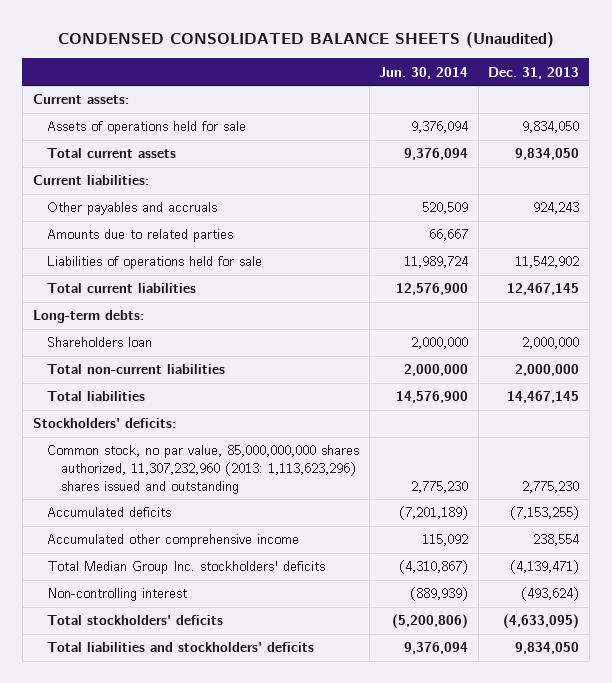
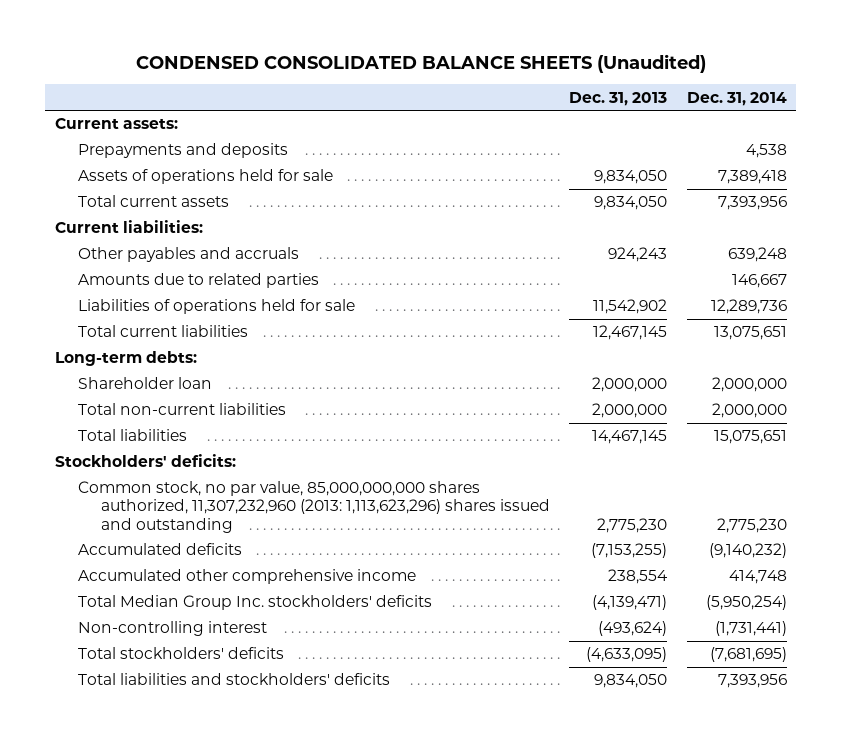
[379,66,469,79] Jun. 30, 2014 -> none
none -> [686,91,787,106] Dec. 31, 2014
none -> [77,143,288,159] Prepayments and deposits
[46,337,152,348] Shareholders loan -> [77,377,212,390] Shareholder loan

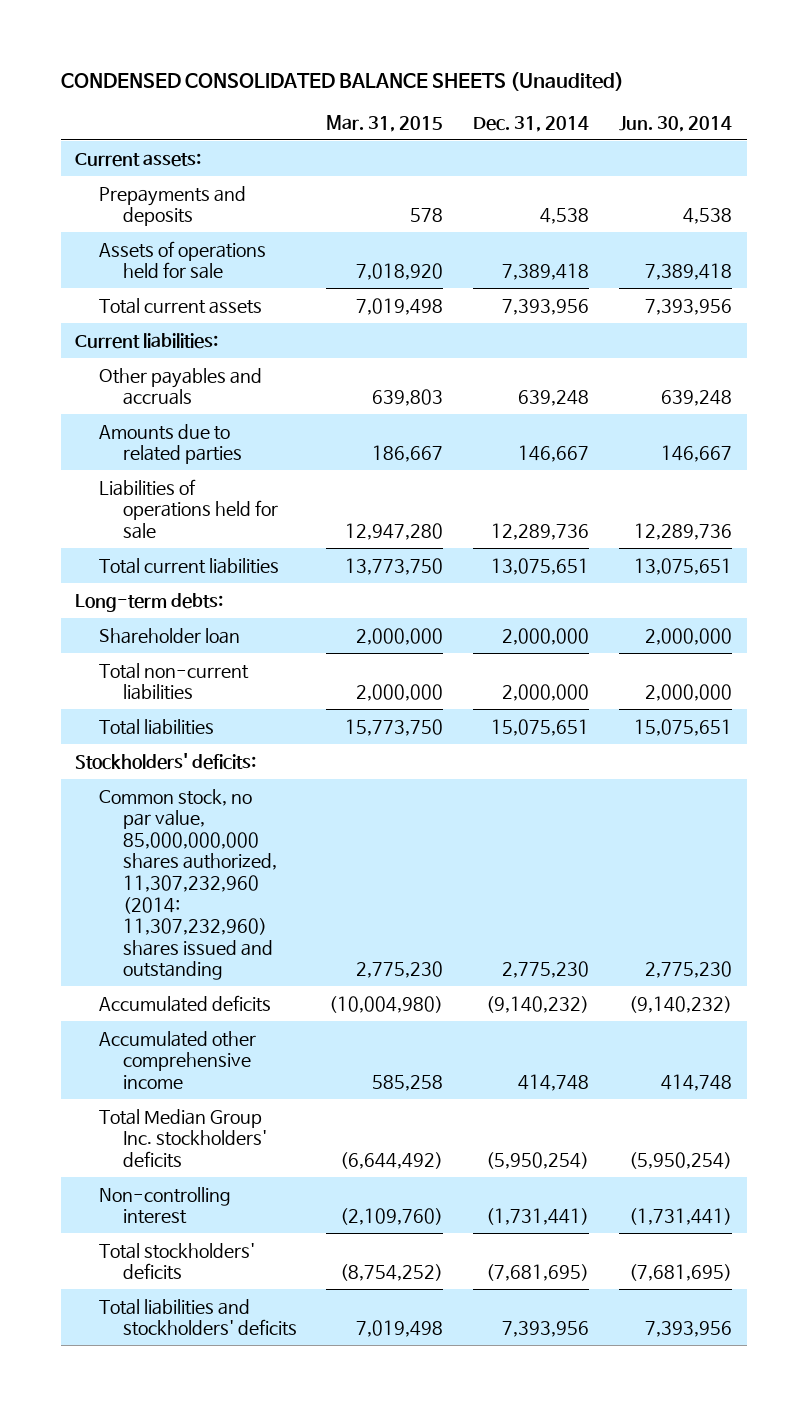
[569,91,668,106] Dec. 31, 2013 -> none
none -> [326,114,444,132] Mar. 31, 2015
none -> [618,115,732,132] Jun. 30, 2014
[77,481,551,533] Common stock, no par value, 85,000,000,000 shares authorized, 11,307,232,960 (2013: 1,113,623,296) shares issued and outstanding -> [99,788,277,981] Common stock, no par value, 85,000,000,000 shares authorized, 11,307,232,960 (2014: 11,307,232,960) shares issued and outstanding

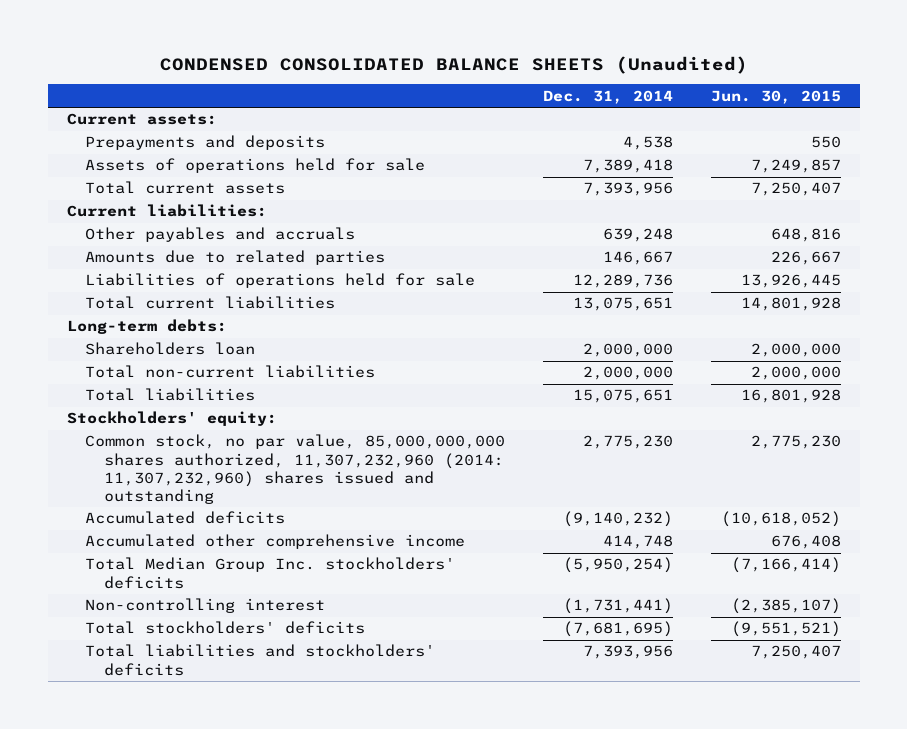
[326,114,444,132] Mar. 31, 2015 -> none
[618,115,732,132] Jun. 30, 2014 -> none
none -> [710,89,841,104] Jun. 30, 2015
[99,627,241,644] Shareholder loan -> [85,342,256,356] Shareholders loan
[75,752,257,770] Stockholders' deficits: -> [66,411,277,427] Stockholders' equity:

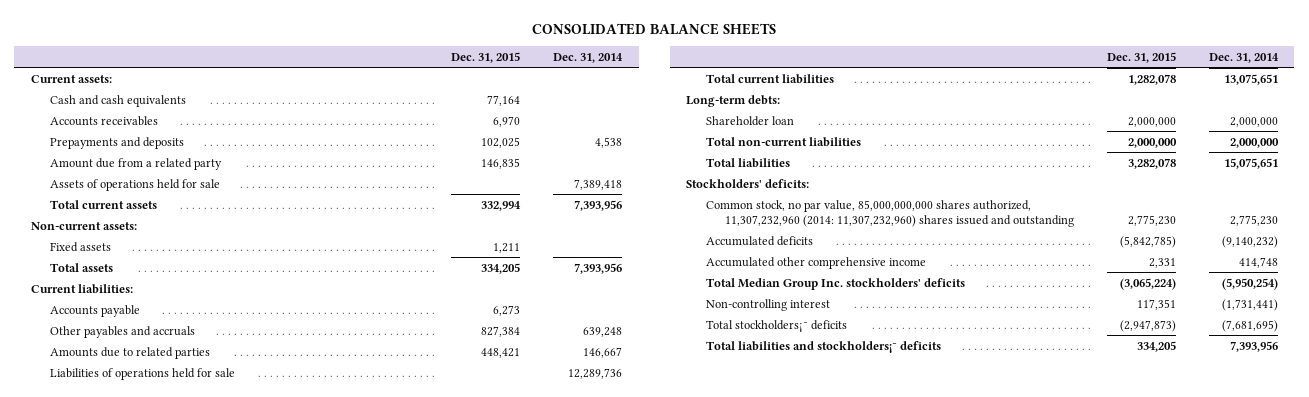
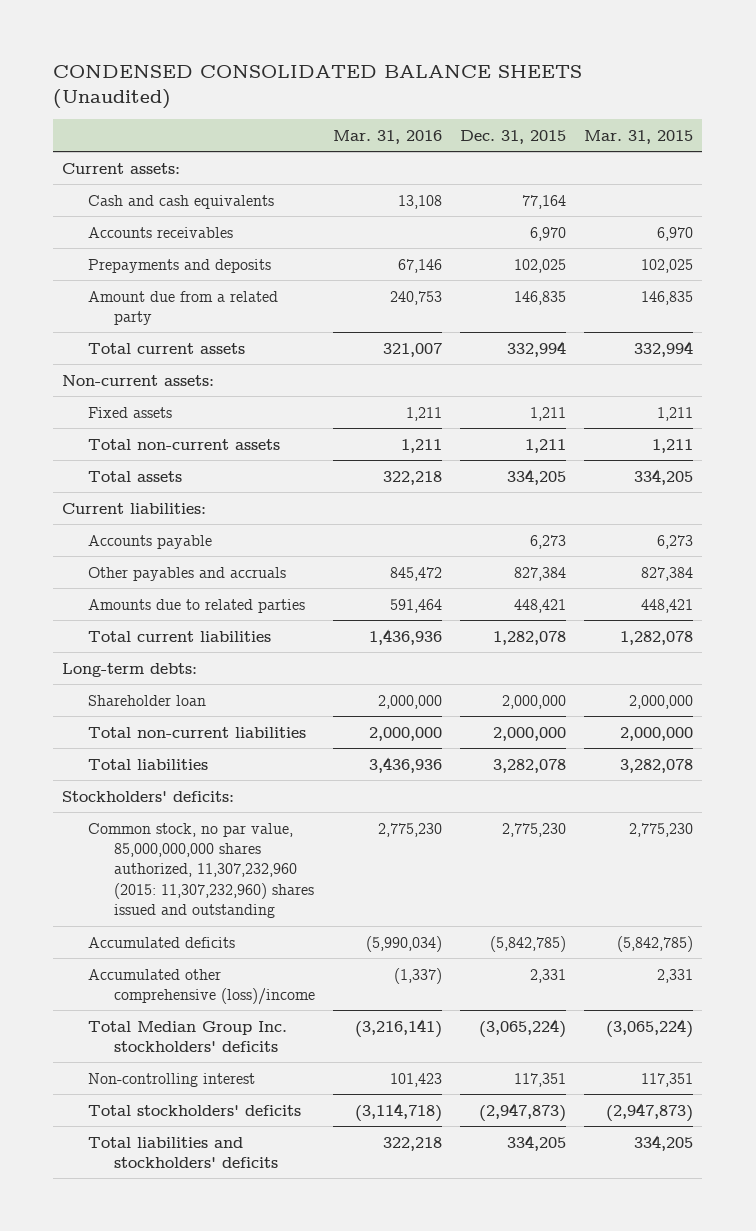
[532,22,777,35] CONSOLIDATED BALANCE SHEETS -> [53,65,583,110] CONDENSED CONSOLIDATED BALANCE SHEETS (Unaudited)
[553,52,624,63] Dec. 31, 2014 -> none
none -> [333,129,443,144] Mar. 31, 2016
none -> [584,129,694,144] Mar. 31, 2015
[50,178,221,191] Assets of operations held for sale -> none
none -> [88,438,281,450] Total non-current assets
[50,367,236,380] Liabilities of operations held for sale -> none
[705,199,1075,227] Common stock, no par value, 85,000,000,000 shares authorized, 11,307,232,960 (2014: 11,307,232,960) shares issued and outstanding -> [88,822,314,919] Common stock, no par value, 85,000,000,000 shares authorized, 11,307,232,960 (2015: 11,307,232,960) shares issued and outstanding
[705,256,926,269] Accumulated other comprehensive income -> [88,968,315,1006] Accumulated other comprehensive (loss)/income
[705,319,847,332] Total stockholders¡¯ deficits -> [88,1104,302,1116] Total stockholders' deficits
[705,340,941,353] Total liabilities and stockholders¡¯ deficits -> [88,1136,278,1169] Total liabilities and stockholders' deficits

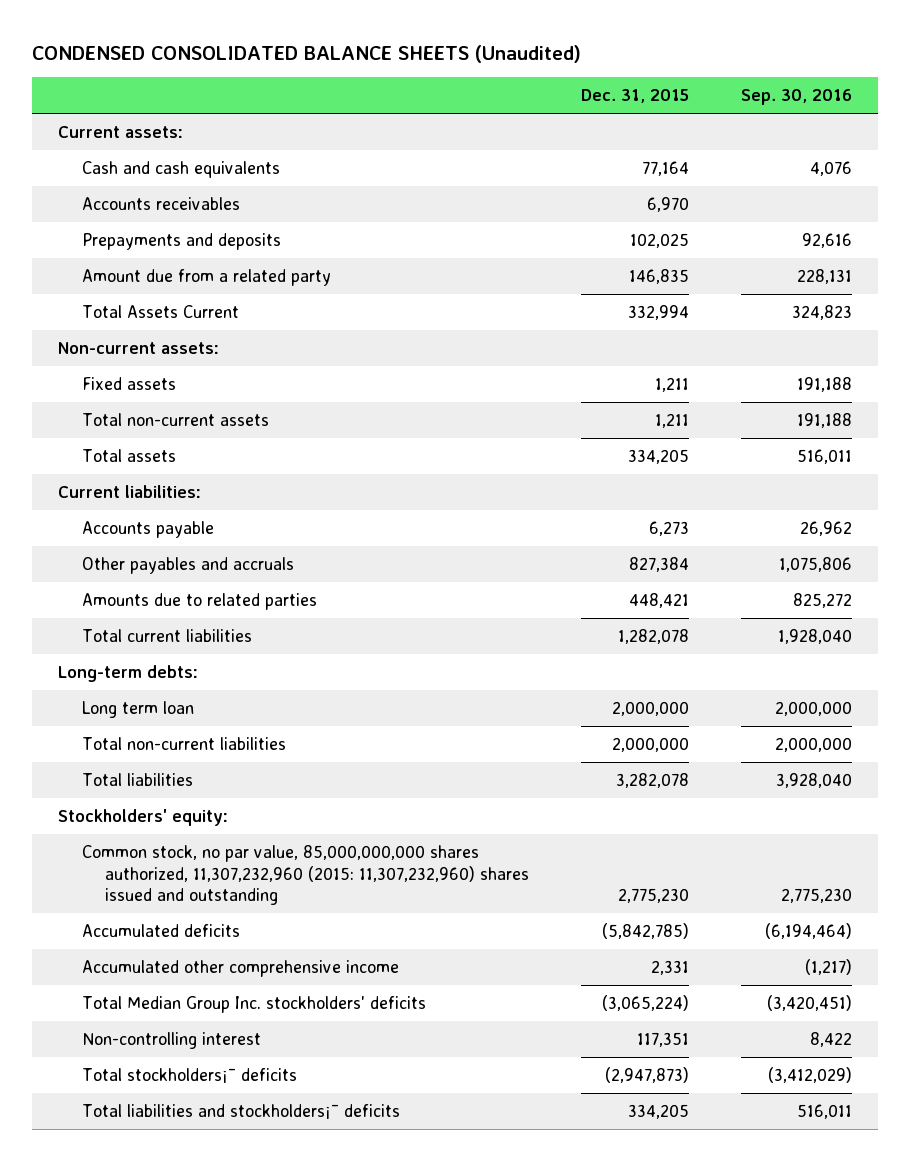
[333,129,443,144] Mar. 31, 2016 -> none
[584,129,694,144] Mar. 31, 2015 -> none
none -> [741,89,853,106] Sep. 30, 2016
[88,342,246,354] Total current assets -> [81,304,239,318] Total Assets Current
[88,694,207,706] Shareholder loan -> none
none -> [81,700,194,718] Long term loan
[62,790,235,802] Stockholders' deficits: -> [58,808,229,826] Stockholders' equity:
[88,968,315,1006] Accumulated other comprehensive (loss)/income -> [81,959,399,977] Accumulated other comprehensive income
[88,1104,302,1116] Total stockholders' deficits -> [81,1067,297,1083] Total stockholders¡¯ deficits
[88,1136,278,1169] Total liabilities and stockholders' deficits -> [81,1103,400,1119] Total liabilities and stockholders¡¯ deficits

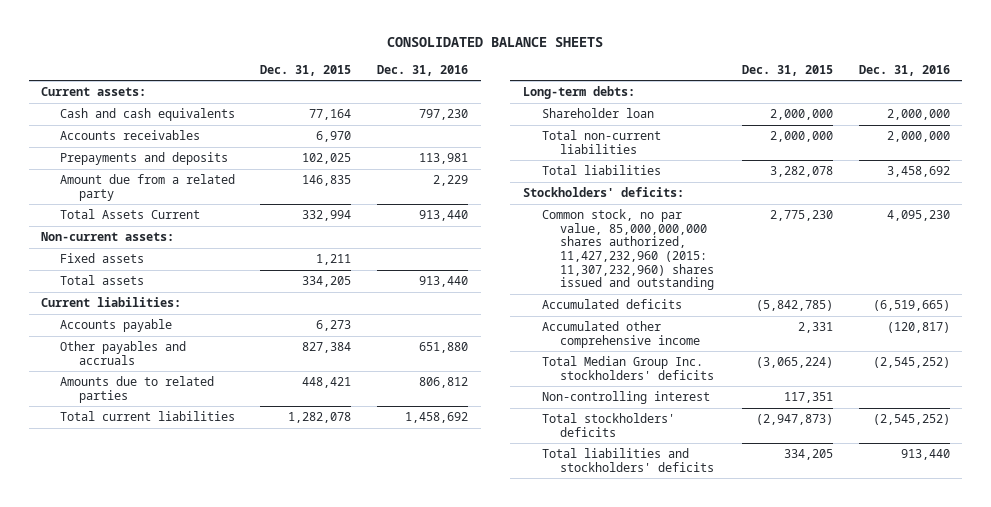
[32,44,582,63] CONDENSED CONSOLIDATED BALANCE SHEETS (Unaudited) -> [387,36,604,47] CONSOLIDATED BALANCE SHEETS
[741,89,853,106] Sep. 30, 2016 -> none
none -> [376,64,468,76] Dec. 31, 2016
[81,412,269,426] Total non-current assets -> none
[81,700,194,718] Long term loan -> [541,108,654,119] Shareholder loan
[58,808,229,826] Stockholders' equity: -> [522,187,684,198] Stockholders' deficits:
[81,844,530,906] Common stock, no par value, 85,000,000,000 shares authorized, 11,307,232,960 (2015: 11,307,232,960) shares issued and outstanding -> [541,209,715,291] Common stock, no par value, 85,000,000,000 shares authorized, 11,427,232,960 (2015: 11,307,232,960) shares issued and outstanding
[81,1067,297,1083] Total stockholders¡¯ deficits -> [541,413,675,437] Total stockholders' deficits
[81,1103,400,1119] Total liabilities and stockholders¡¯ deficits -> [541,448,715,472] Total liabilities and stockholders' deficits

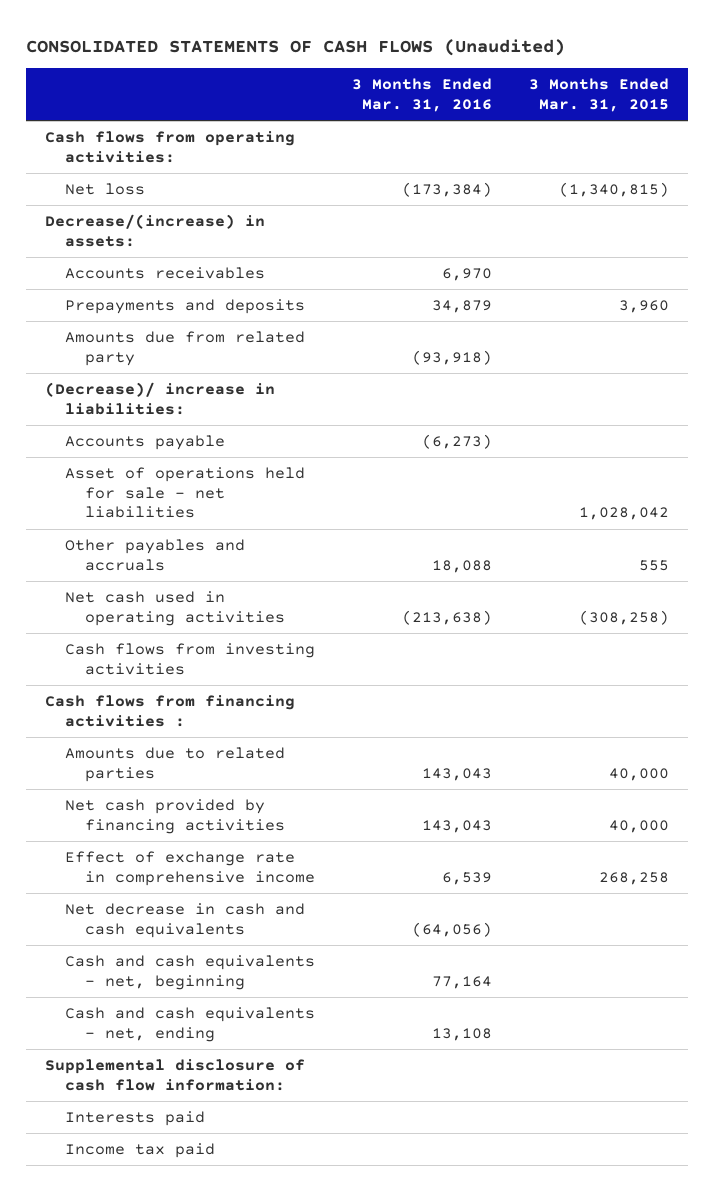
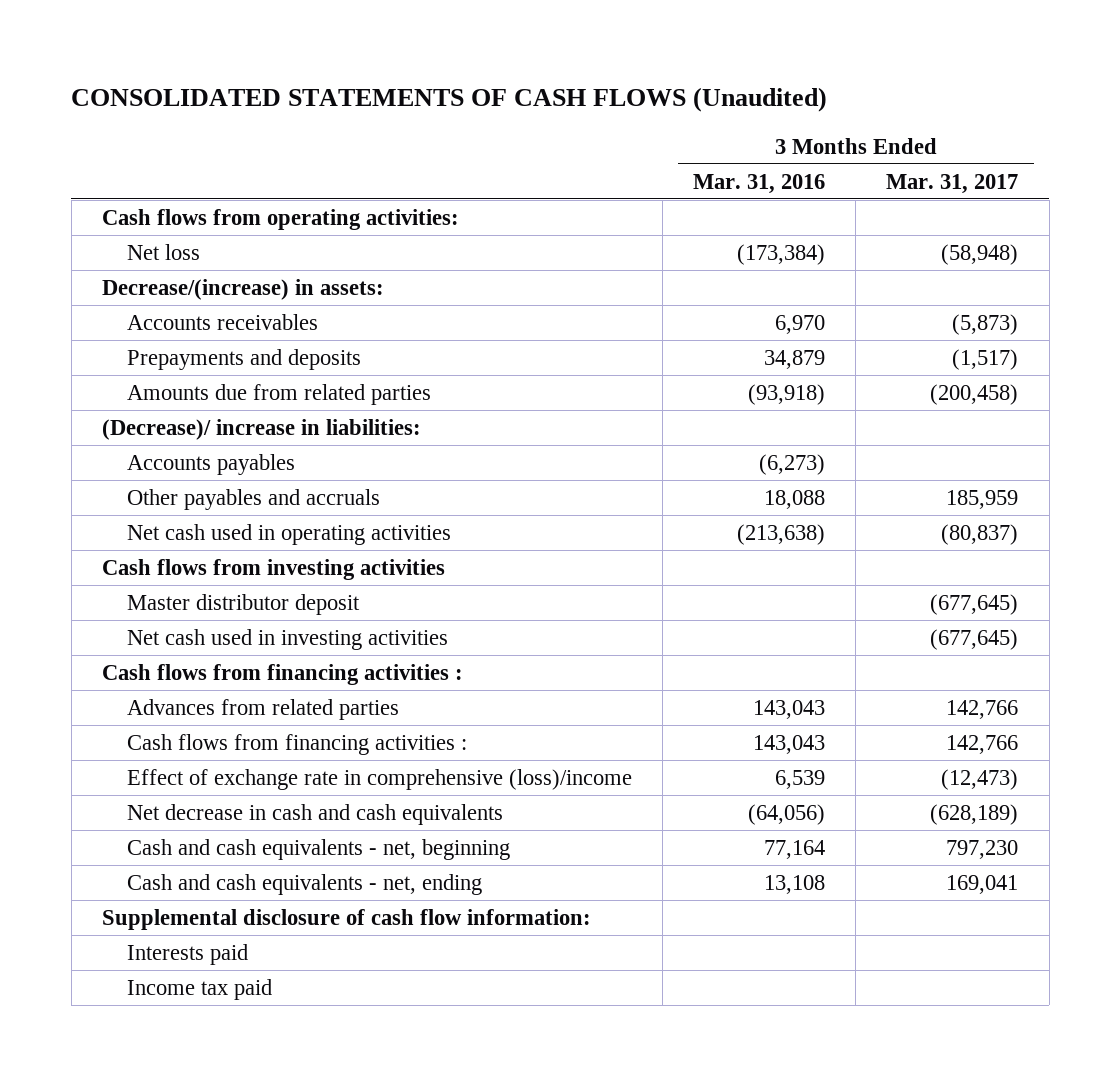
[529,78,670,113] 3 Months Ended Mar. 31, 2015 -> none
none -> [886,173,1019,194] Mar. 31, 2017
[64,331,305,366] Amounts due from related party -> [126,383,431,405] Amounts due from related parties
[64,467,305,519] Asset of operations held for sale - net liabilities -> none
[64,435,225,451] Accounts payable -> [126,453,295,475] Accounts payables
none -> [126,593,360,615] Master distributor deposit
none -> [126,628,448,650] Net cash used in investing activities
[64,747,285,782] Amounts due to related parties -> [126,698,399,720] Advances from related parties
[64,799,285,834] Net cash provided by financing activities -> [126,733,467,755] Cash flows from financing activities :
[64,851,315,886] Effect of exchange rate in comprehensive income -> [126,768,632,790] Effect of exchange rate in comprehensive (loss)/income

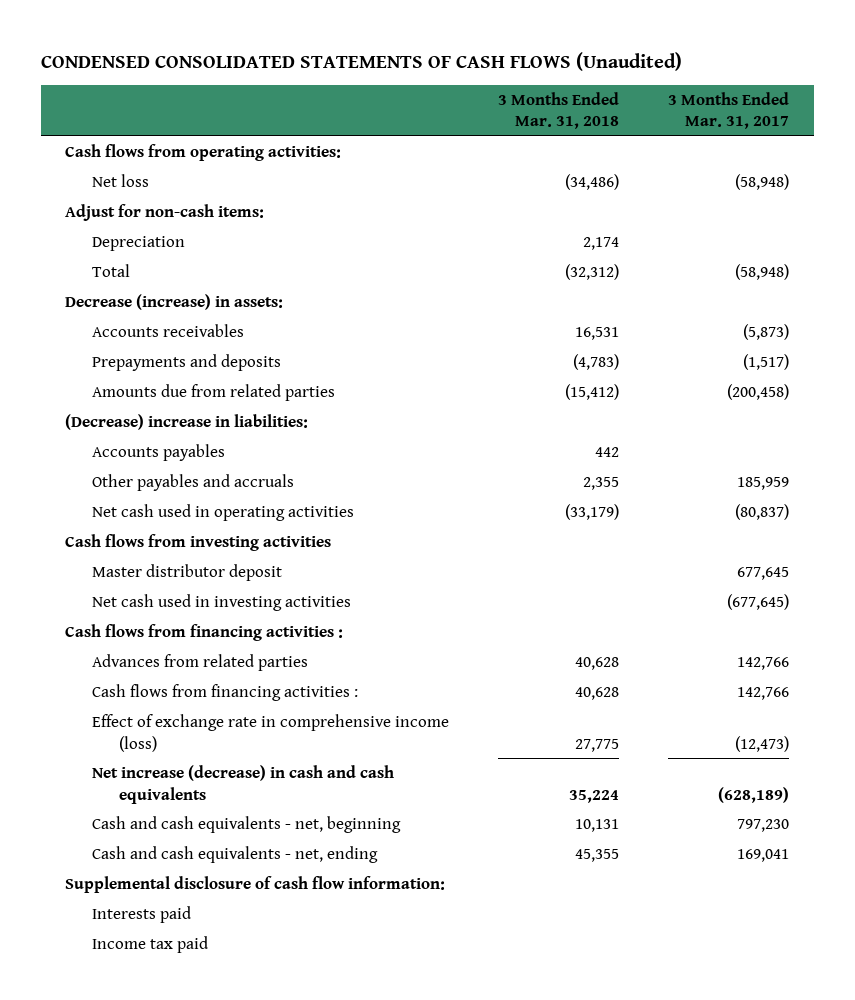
[71,87,828,113] CONSOLIDATED STATEMENTS OF CASH FLOWS (Unaudited) -> [40,51,682,71] CONDENSED CONSOLIDATED STATEMENTS OF CASH FLOWS (Unaudited)
[693,173,826,194] Mar. 31, 2016 -> none
none -> [498,92,620,130] 3 Months Ended Mar. 31, 2018
none -> [65,204,265,222] Adjust for non-cash items:
none -> [92,236,186,252] Depreciation
none -> [92,264,131,278] Total
[101,278,384,300] Decrease/(increase) in assets: -> [65,294,284,311] Decrease (increase) in assets:
[101,418,421,440] (Decrease)/ increase in liabilities: -> [65,414,309,431] (Decrease) increase in liabilities:
[930,593,1019,615] (677,645) -> [737,567,790,581] 677,645
[126,768,632,790] Effect of exchange rate in comprehensive (loss)/income -> [92,714,450,752] Effect of exchange rate in comprehensive income (loss)
[126,803,503,825] Net decrease in cash and cash equivalents -> [92,765,395,804] Net increase (decrease) in cash and cash equivalents

